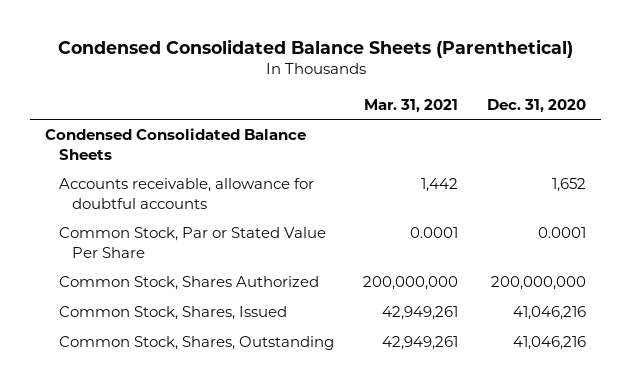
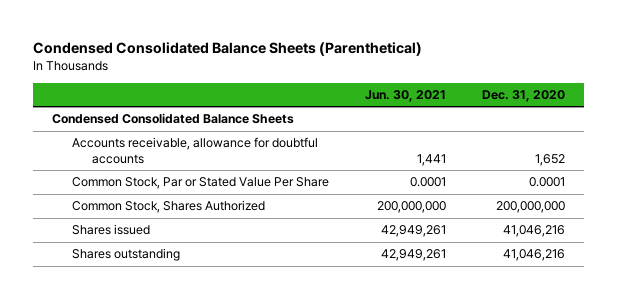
[364,98,459,113] Mar. 31, 2021 -> none
none -> [365,90,447,103] Jun. 30, 2021
[58,306,287,321] Common Stock, Shares, Issued -> [71,224,150,236] Shares issued
[58,336,334,351] Common Stock, Shares, Outstanding -> [71,248,180,262] Shares outstanding

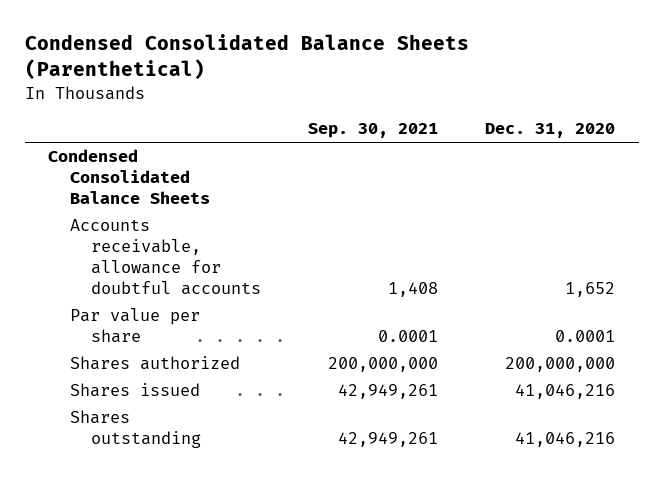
[365,90,447,103] Jun. 30, 2021 -> none
none -> [308,123,439,139] Sep. 30, 2021
[71,177,329,190] Common Stock, Par or Stated Value Per Share -> [69,308,200,344] Par value per share
[71,200,265,214] Common Stock, Shares Authorized -> [69,356,240,371] Shares authorized

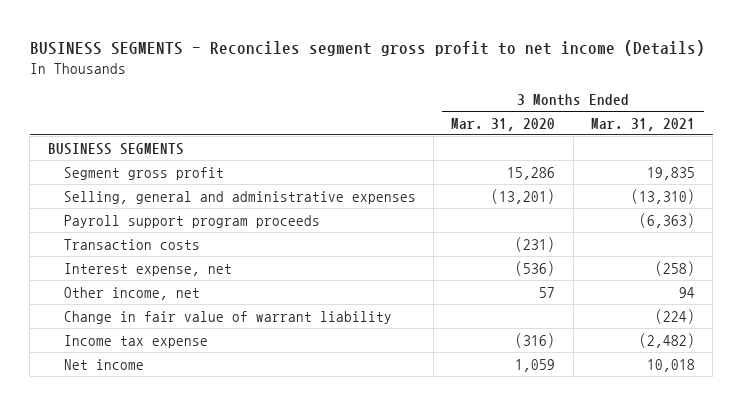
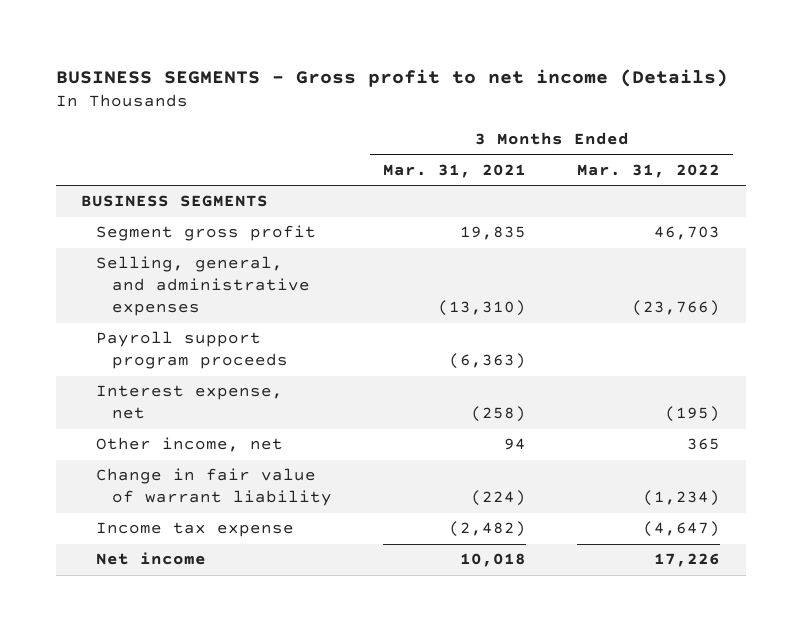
[29,39,705,56] BUSINESS SEGMENTS - Reconciles segment gross profit to net income (Details) -> [55,68,728,87] BUSINESS SEGMENTS - Gross profit to net income (Details)
[451,117,556,131] Mar. 31, 2020 -> none
none -> [577,163,721,178] Mar. 31, 2022
[63,190,416,204] Selling, general and administrative expenses -> [96,256,310,317] Selling, general, and administrative expenses
[63,238,200,250] Transaction costs -> none

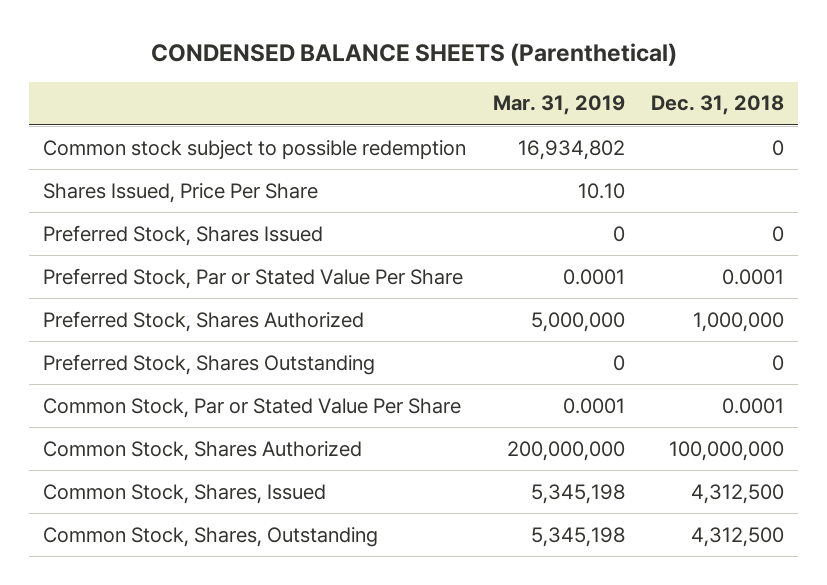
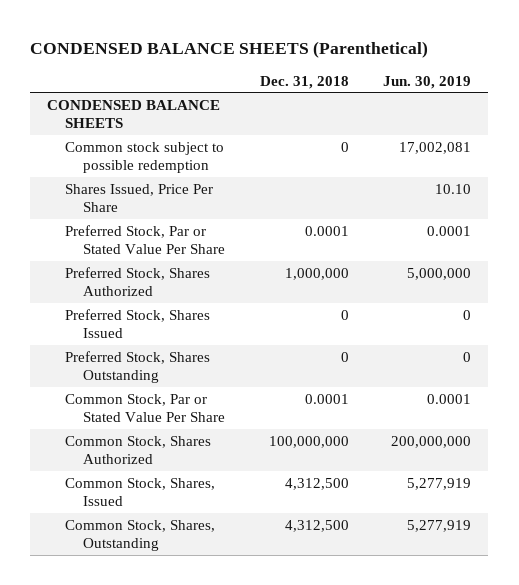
[492,95,625,116] Mar. 31, 2019 -> none
none -> [383,75,472,89] Jun. 30, 2019
none -> [47,99,221,129] CONDENSED BALANCE SHEETS
[42,224,323,246] Preferred Stock, Shares Issued -> [65,308,211,339] Preferred Stock, Shares Issued

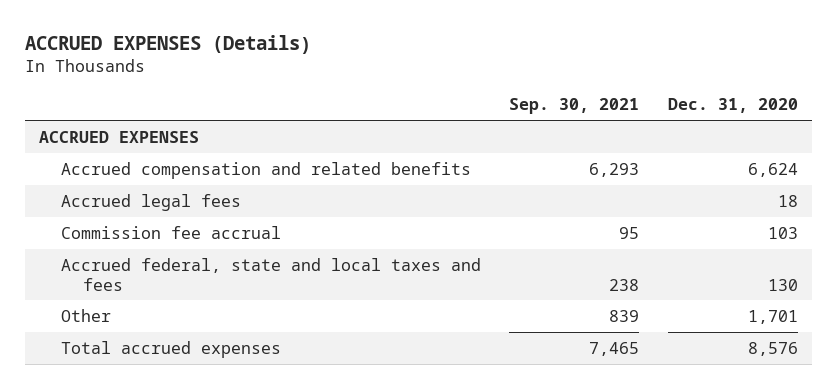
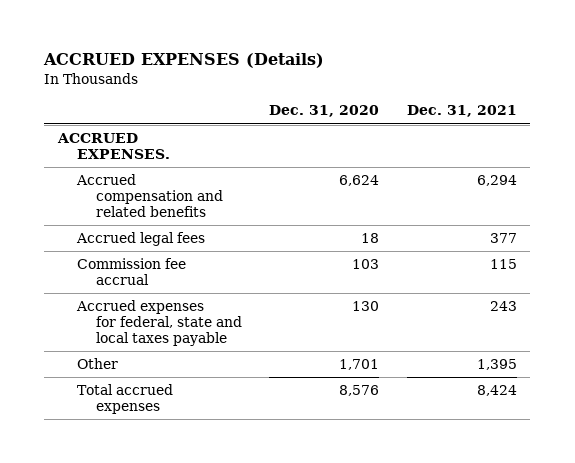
[509,98,640,115] Sep. 30, 2021 -> none
none -> [406,105,517,118] Dec. 31, 2021
[39,130,200,143] ACCRUED EXPENSES -> [56,133,170,159] ACCRUED EXPENSES.
[60,257,481,291] Accrued federal, state and local taxes and fees -> [75,300,242,346] Accrued expenses for federal, state and local taxes payable

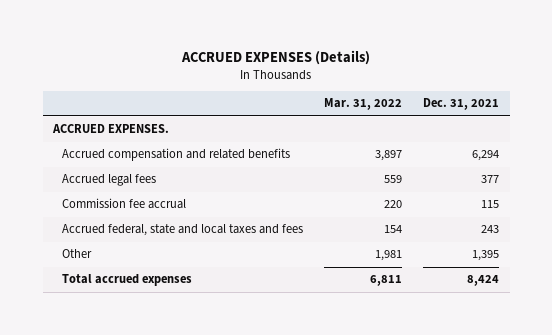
[269,105,380,118] Dec. 31, 2020 -> none
none -> [324,98,403,111] Mar. 31, 2022
[75,300,242,346] Accrued expenses for federal, state and local taxes payable -> [62,224,304,237] Accrued federal, state and local taxes and fees

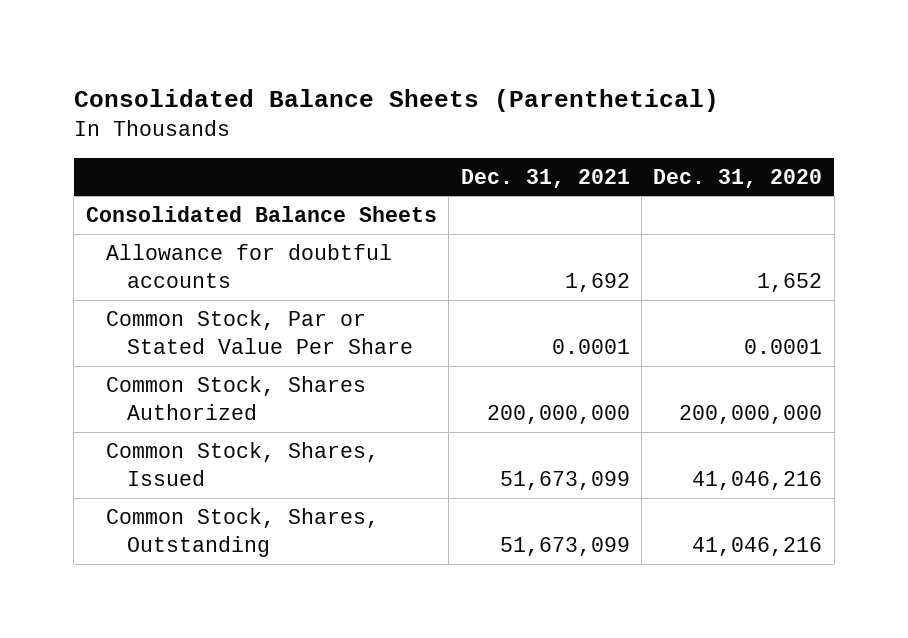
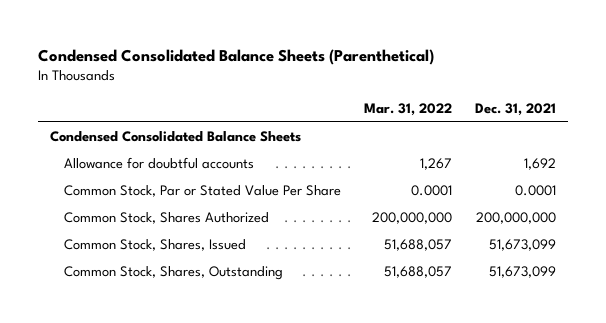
[73,89,719,113] Consolidated Balance Sheets (Parenthetical) -> [38,48,435,65] Condensed Consolidated Balance Sheets (Parenthetical)
[653,168,823,188] Dec. 31, 2020 -> none
none -> [364,103,453,117] Mar. 31, 2022
[85,205,437,222] Consolidated Balance Sheets -> [49,131,301,143] Condensed Consolidated Balance Sheets

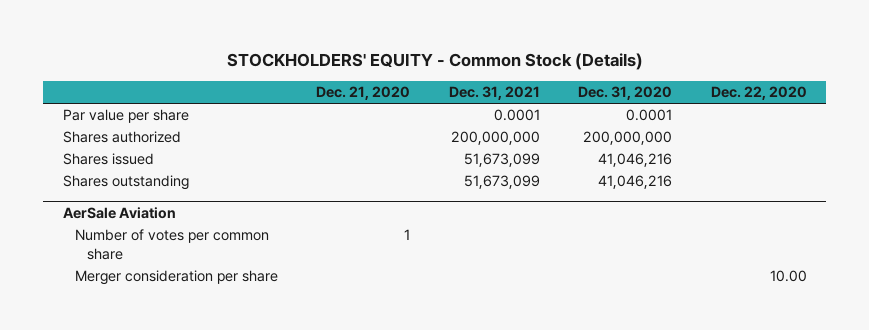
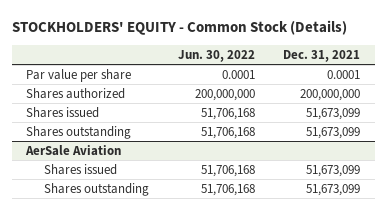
[316,86,411,101] Dec. 21, 2020 -> none
[578,86,673,101] Dec. 31, 2020 -> none
[710,86,807,101] Dec. 22, 2020 -> none
none -> [177,50,255,63] Jun. 30, 2022
[74,229,269,261] Number of votes per common share -> none
[74,270,278,286] Merger consideration per share -> none
none -> [43,163,117,175] Shares issued
none -> [43,182,149,196] Shares outstanding

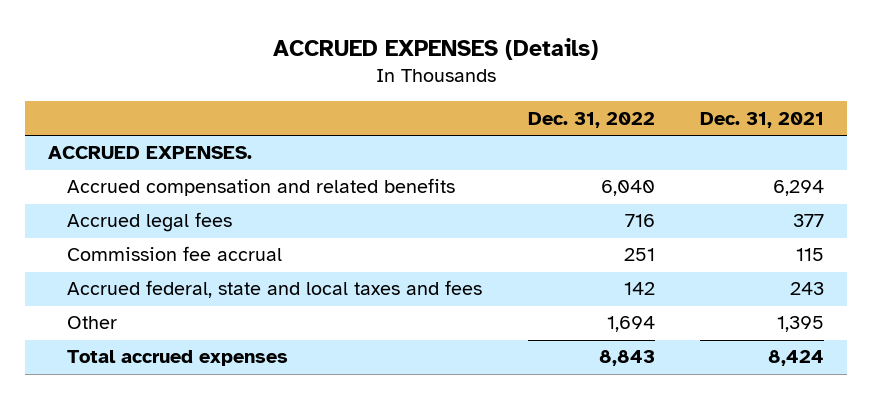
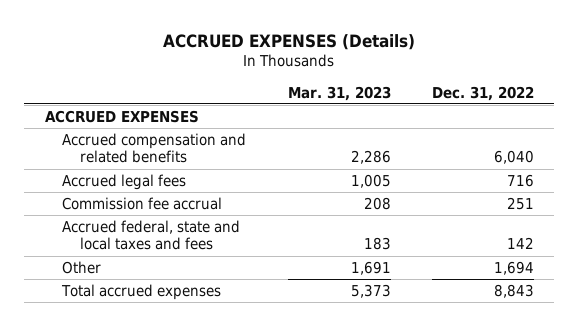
[700,111,825,128] Dec. 31, 2021 -> none
none -> [287,85,391,101] Mar. 31, 2023
[48,146,253,160] ACCRUED EXPENSES. -> [44,109,199,123] ACCRUED EXPENSES

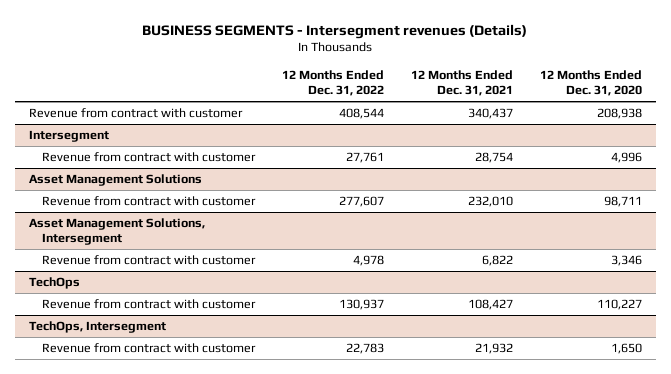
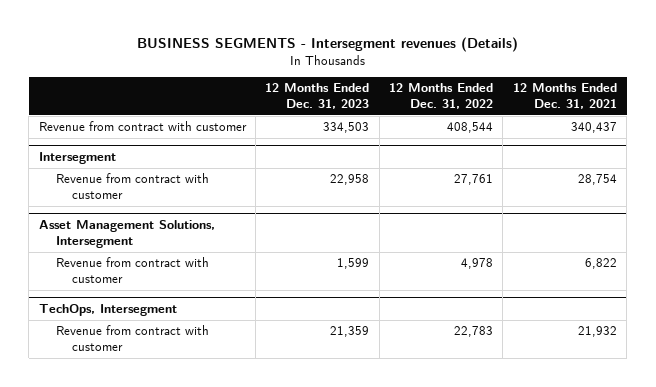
[540,69,643,97] 12 Months Ended Dec. 31, 2020 -> none
none -> [265,83,370,110] 12 Months Ended Dec. 31, 2023
[28,174,202,187] Asset Management Solutions -> none
[42,196,257,207] Revenue from contract with customer -> none
[28,277,80,290] TechOps -> none
[42,299,257,310] Revenue from contract with customer -> none

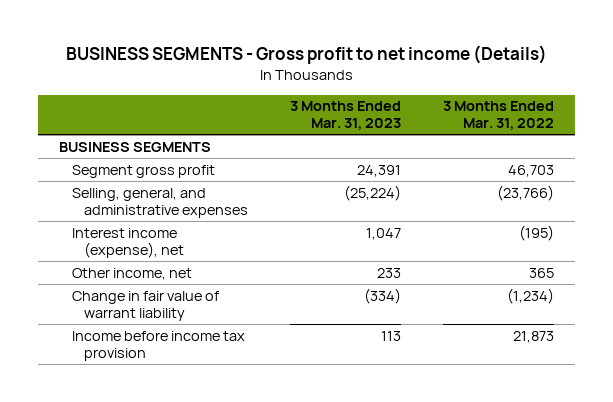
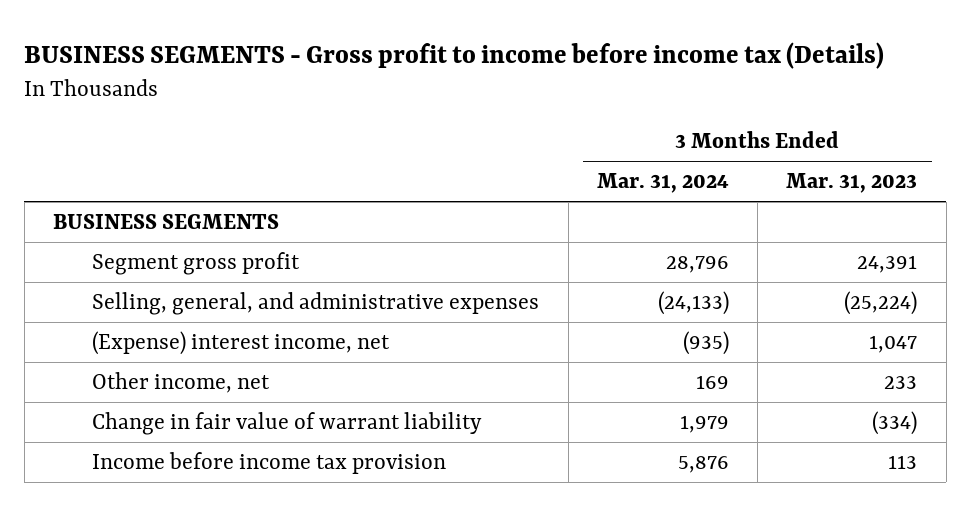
[65,45,547,65] BUSINESS SEGMENTS - Gross profit to net income (Details) -> [24,41,885,69] BUSINESS SEGMENTS - Gross profit to income before income tax (Details)
[443,101,555,131] 3 Months Ended Mar. 31, 2022 -> none
none -> [596,173,729,194] Mar. 31, 2024
[71,227,185,258] Interest income (expense), net -> [92,331,391,356] (Expense) interest income, net

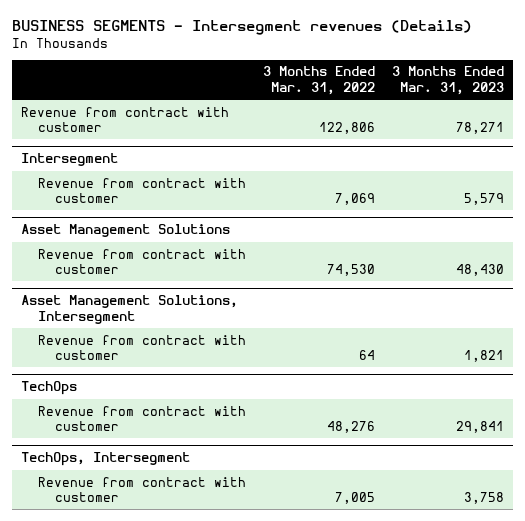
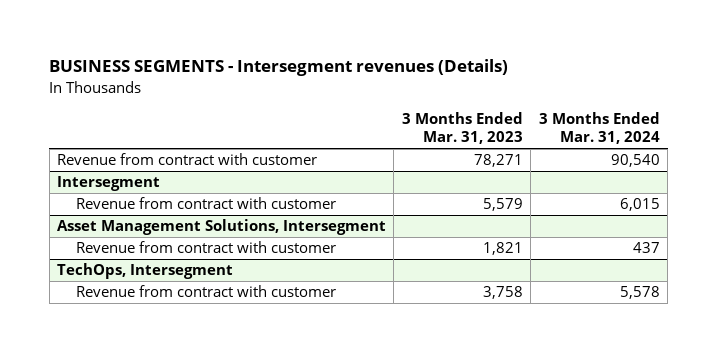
[263,66,376,95] 3 Months Ended Mar. 31, 2022 -> none
none -> [538,111,660,145] 3 Months Ended Mar. 31, 2024
[20,224,230,238] Asset Management Solutions -> none
[37,248,246,275] Revenue from contract with customer -> none
[20,381,77,396] TechOps -> none
[37,405,246,432] Revenue from contract with customer -> none

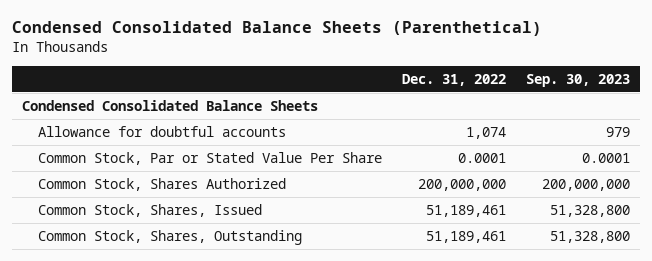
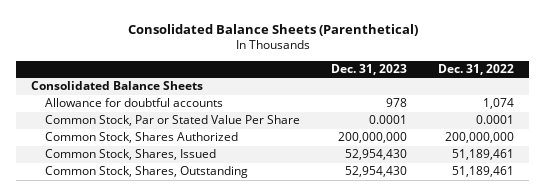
[11,21,542,37] Condensed Consolidated Balance Sheets (Parenthetical) -> [127,23,418,36] Consolidated Balance Sheets (Parenthetical)
[526,73,631,87] Sep. 30, 2023 -> none
none -> [330,64,407,76] Dec. 31, 2023
[21,99,318,111] Condensed Consolidated Balance Sheets -> [31,81,204,91] Consolidated Balance Sheets

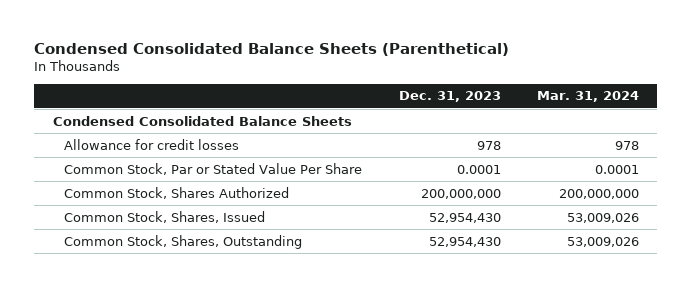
[127,23,418,36] Consolidated Balance Sheets (Parenthetical) -> [34,43,510,57] Condensed Consolidated Balance Sheets (Parenthetical)
[437,64,514,76] Dec. 31, 2022 -> none
none -> [537,91,640,103] Mar. 31, 2024
[31,81,204,91] Consolidated Balance Sheets -> [52,115,352,126] Condensed Consolidated Balance Sheets
[45,98,224,108] Allowance for doubtful accounts -> [64,138,240,150] Allowance for credit losses

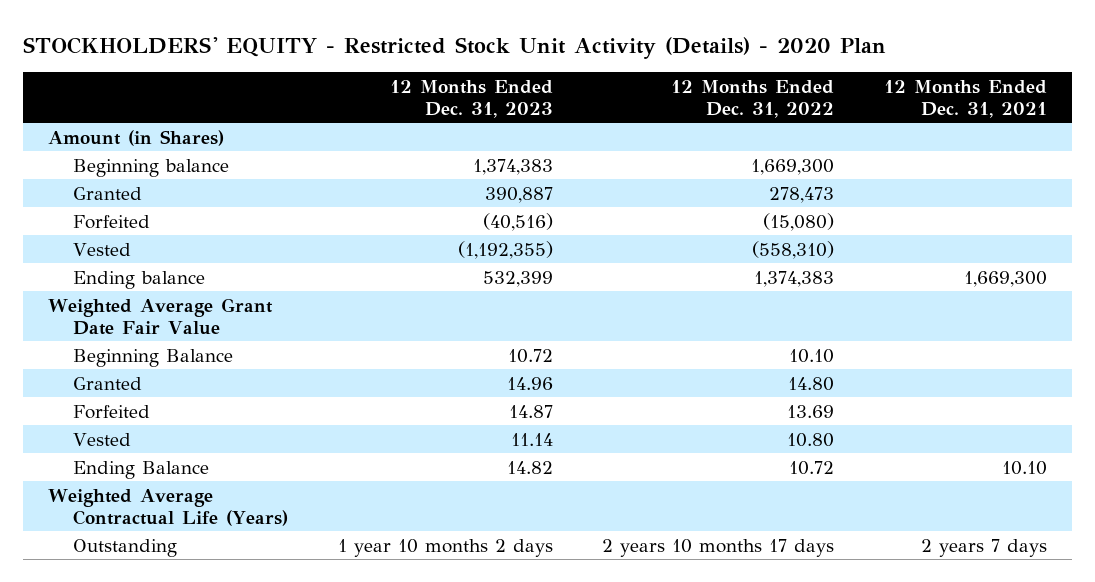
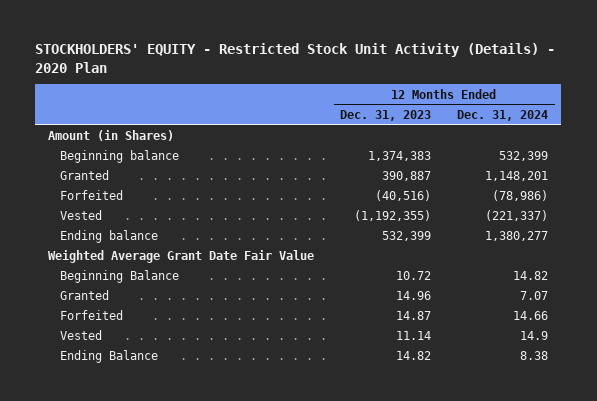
[671,79,835,118] 12 Months Ended Dec. 31, 2022 -> none
[884,79,1048,118] 12 Months Ended Dec. 31, 2021 -> none
none -> [457,109,549,121] Dec. 31, 2024
[47,488,288,526] Weighted Average Contractual Life (Years) -> none
[72,538,177,557] Outstanding -> none

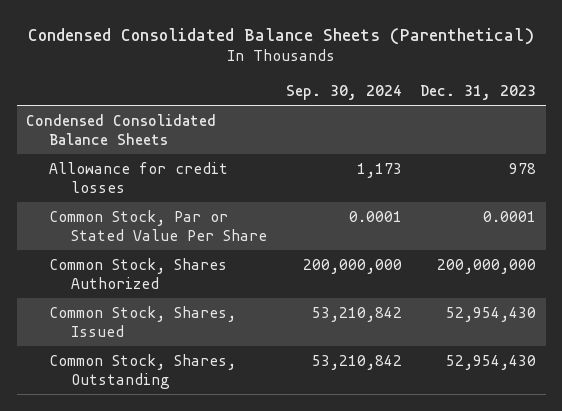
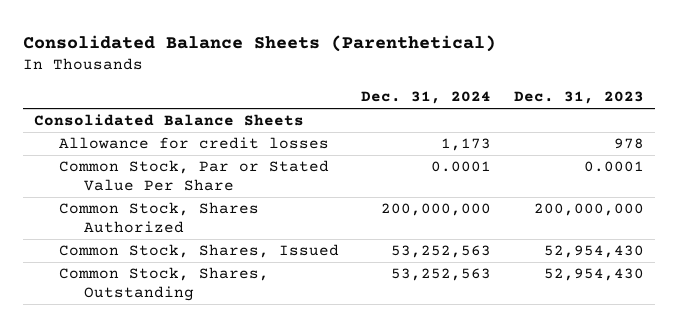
[28,27,535,45] Condensed Consolidated Balance Sheets (Parenthetical) -> [22,34,496,52] Consolidated Balance Sheets (Parenthetical)
[285,85,402,101] Sep. 30, 2024 -> none
none -> [361,91,492,105] Dec. 31, 2024
[26,113,217,146] Condensed Consolidated Balance Sheets -> [34,114,305,127] Consolidated Balance Sheets

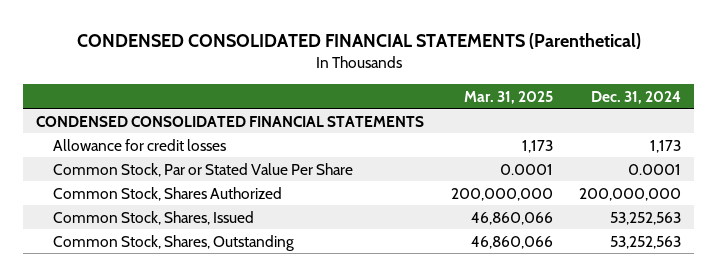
[22,34,496,52] Consolidated Balance Sheets (Parenthetical) -> [76,33,641,50] CONDENSED CONSOLIDATED FINANCIAL STATEMENTS (Parenthetical)
[513,91,644,105] Dec. 31, 2023 -> none
none -> [463,90,553,104] Mar. 31, 2025
[34,114,305,127] Consolidated Balance Sheets -> [36,115,425,127] CONDENSED CONSOLIDATED FINANCIAL STATEMENTS

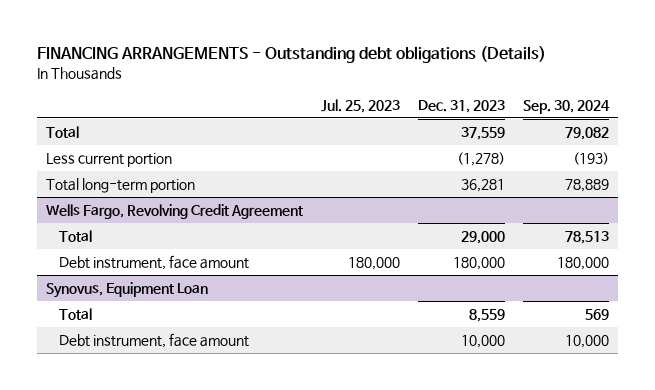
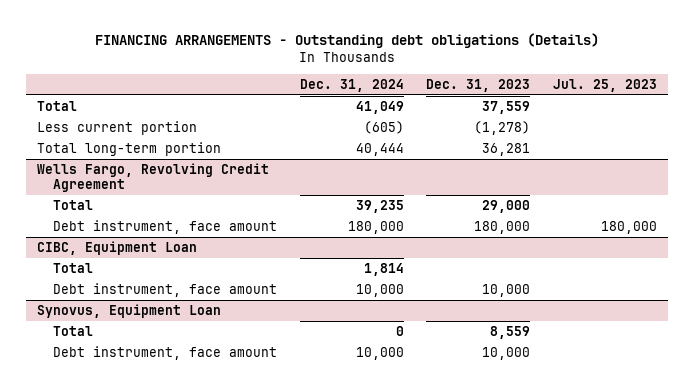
[522,99,610,114] Sep. 30, 2024 -> none
none -> [299,78,404,92] Dec. 31, 2024
none -> [37,240,198,255] CIBC, Equipment Loan
none -> [53,262,94,273] Total
none -> [53,282,278,297] Debt instrument, face amount

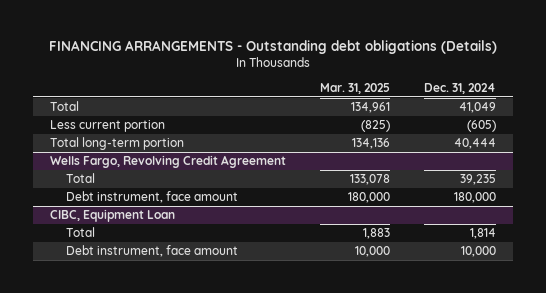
[426,78,531,92] Dec. 31, 2023 -> none
[552,78,657,92] Jul. 25, 2023 -> none
none -> [319,82,390,94] Mar. 31, 2025
[37,303,222,318] Synovus, Equipment Loan -> none
[53,325,94,336] Total -> none
[53,345,278,360] Debt instrument, face amount -> none

